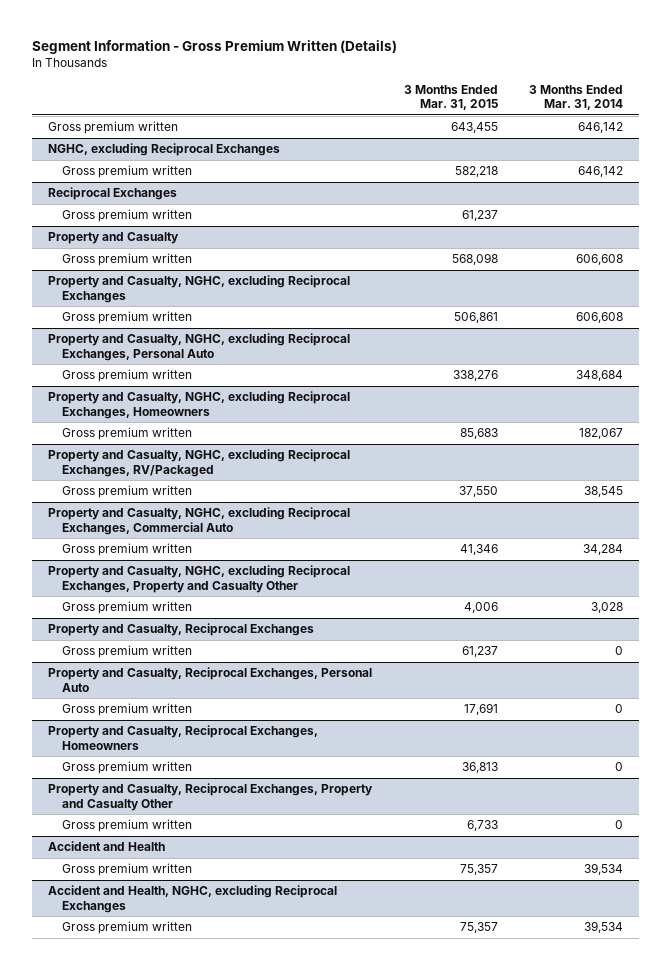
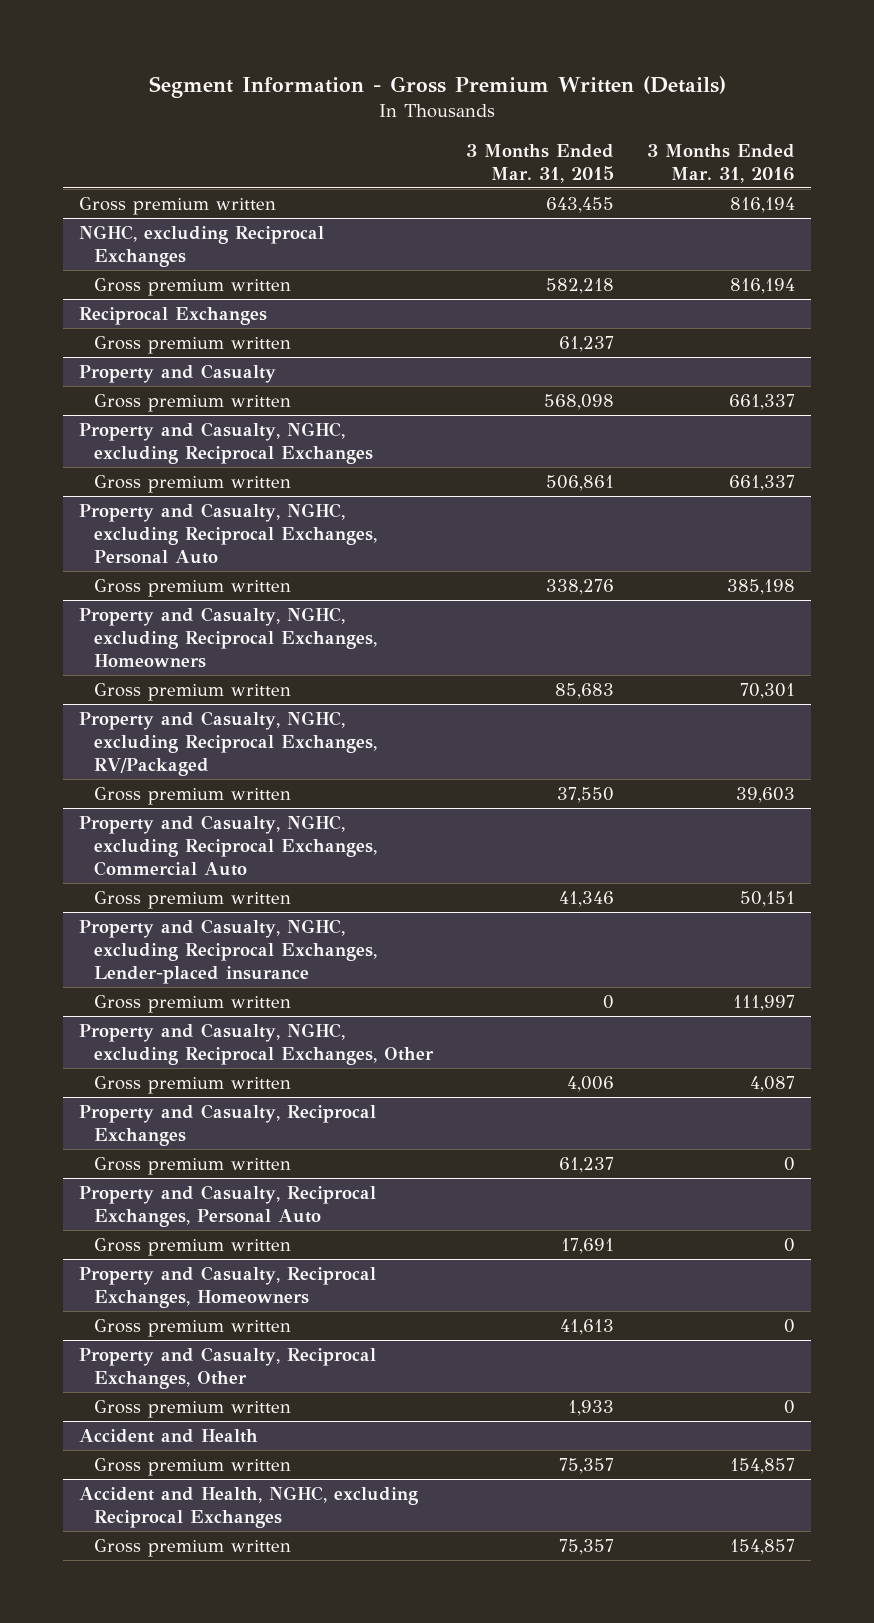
[529,84,624,111] 3 Months Ended Mar. 31, 2014 -> none
none -> [646,143,795,183] 3 Months Ended Mar. 31, 2016
none -> [79,918,377,985] Property and Casualty, NGHC, excluding Reciprocal Exchanges, Lender-placed insurance
none -> [93,994,291,1013] Gross premium written
[48,565,351,593] Property and Casualty, NGHC, excluding Reciprocal Exchanges, Property and Casualty Other -> [79,1022,434,1066] Property and Casualty, NGHC, excluding Reciprocal Exchanges, Other
[461,762,498,774] 36,813 -> [559,1318,614,1335] 41,613
[48,783,374,811] Property and Casualty, Reciprocal Exchanges, Property and Casualty Other -> [79,1346,377,1390] Property and Casualty, Reciprocal Exchanges, Other
[466,820,498,832] 6,733 -> [567,1399,614,1416] 1,933

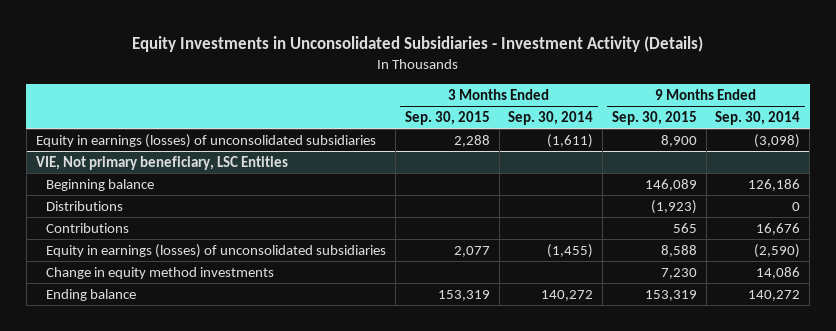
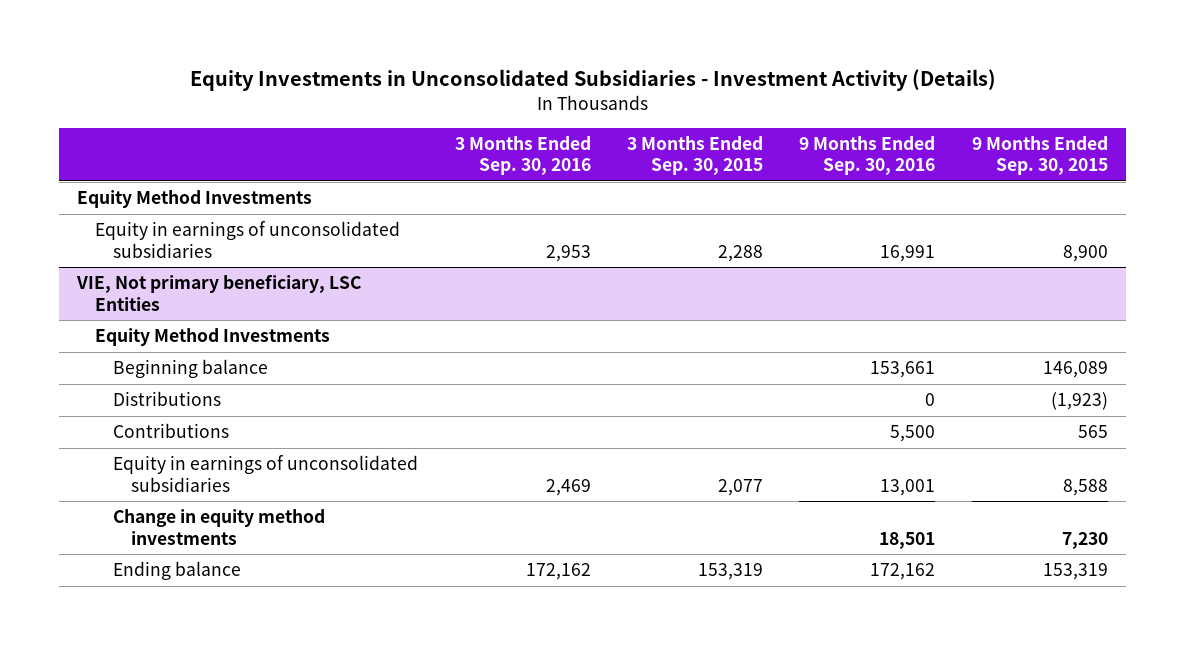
[508,110,594,125] Sep. 30, 2014 -> none
[715,110,801,125] Sep. 30, 2014 -> none
none -> [454,135,591,176] 3 Months Ended Sep. 30, 2016
none -> [799,135,936,176] 9 Months Ended Sep. 30, 2016
none -> [77,190,313,209] Equity Method Investments
[35,133,376,148] Equity in earnings (losses) of unconsolidated subsidiaries -> [95,221,401,258] Equity in earnings of unconsolidated subsidiaries
none -> [95,328,331,347] Equity Method Investments
[46,243,387,258] Equity in earnings (losses) of unconsolidated subsidiaries -> [113,455,419,492] Equity in earnings of unconsolidated subsidiaries

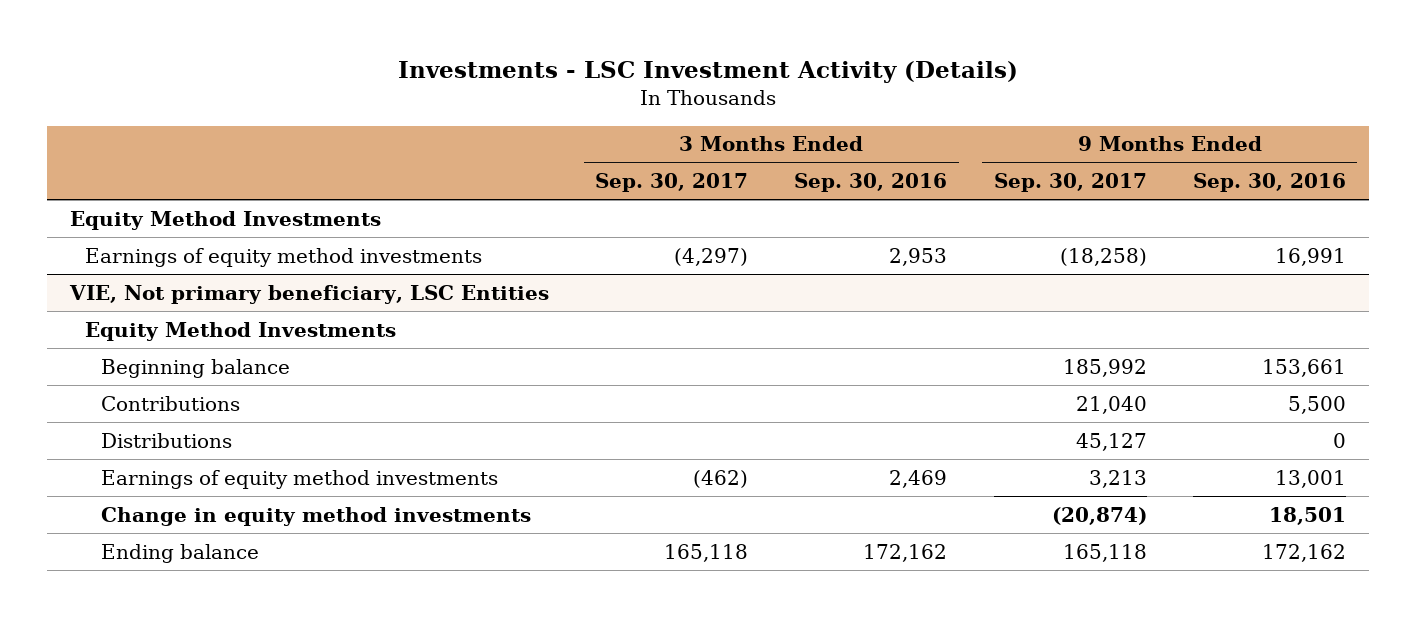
[189,69,996,92] Equity Investments in Unconsolidated Subsidiaries - Investment Activity (Details) -> [397,61,1018,84] Investments - LSC Investment Activity (Details)
[627,135,764,176] 3 Months Ended Sep. 30, 2015 -> none
[971,135,1108,176] 9 Months Ended Sep. 30, 2015 -> none
none -> [595,173,749,193] Sep. 30, 2017
none -> [993,173,1147,193] Sep. 30, 2017
[95,221,401,258] Equity in earnings of unconsolidated subsidiaries -> [85,247,483,267] Earnings of equity method investments
[113,391,222,407] Distributions -> [100,432,232,448] Distributions
[113,455,419,492] Equity in earnings of unconsolidated subsidiaries -> [100,469,498,489] Earnings of equity method investments

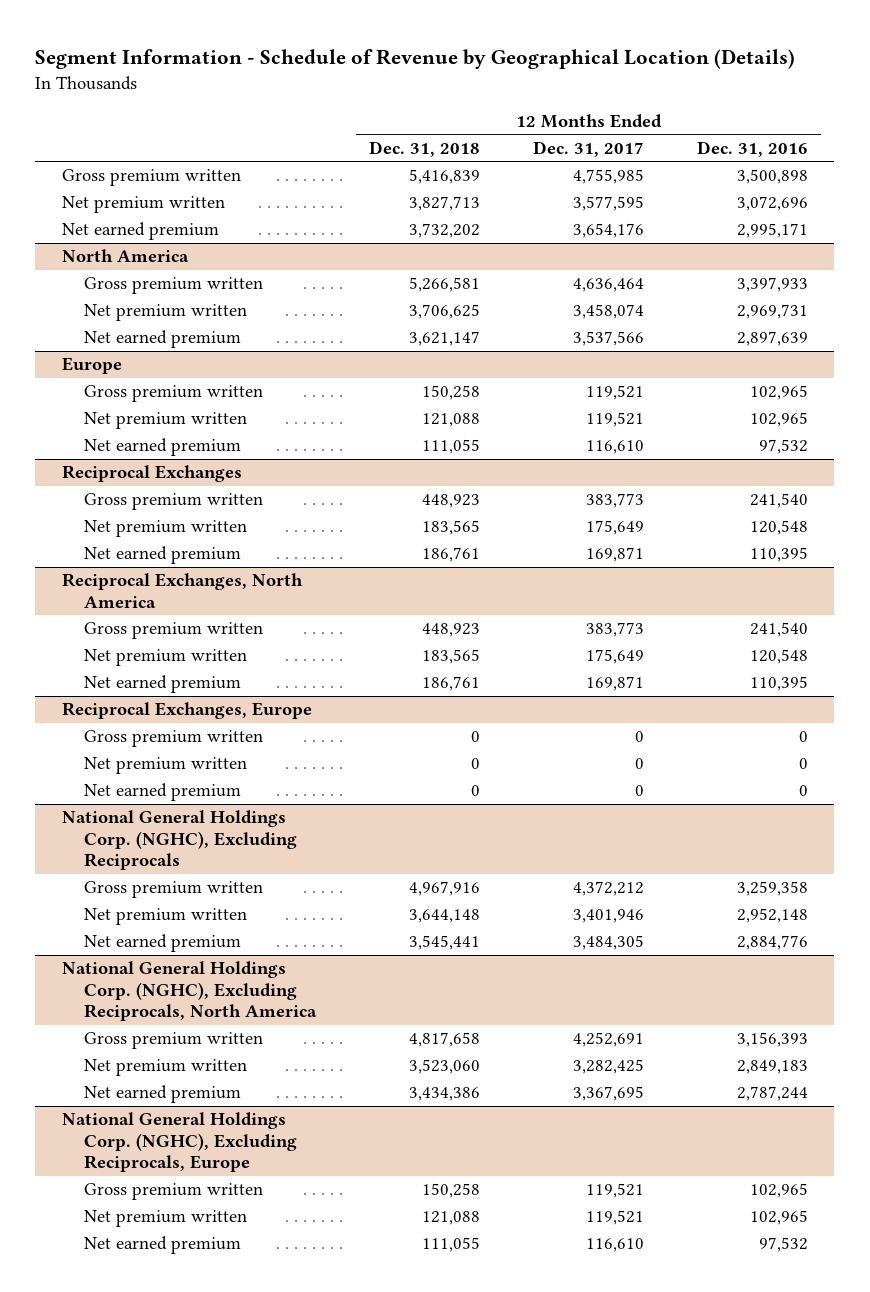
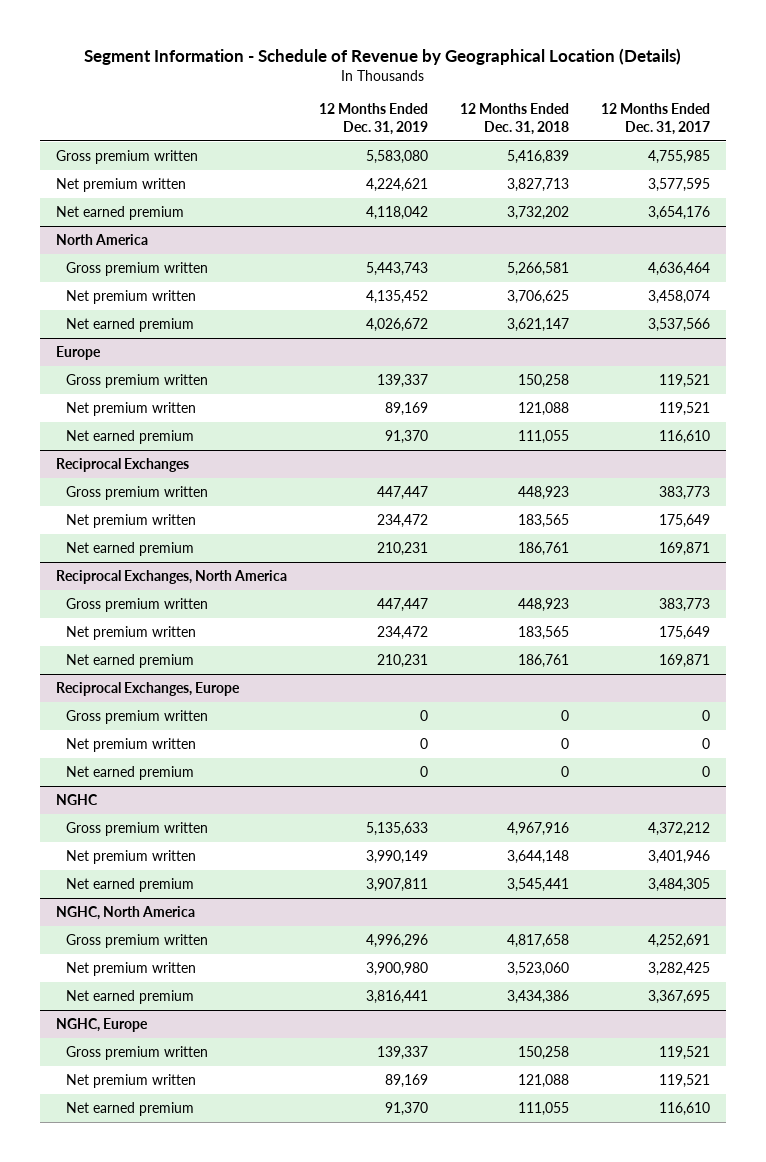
[697,140,809,157] Dec. 31, 2016 -> none
none -> [318,103,428,135] 12 Months Ended Dec. 31, 2019
[61,810,298,871] National General Holdings Corp. (NGHC), Excluding Reciprocals -> [55,794,98,806] NGHC
[61,961,318,1022] National General Holdings Corp. (NGHC), Excluding Reciprocals, North America -> none
none -> [55,906,195,921] NGHC, North America
[61,1112,298,1173] National General Holdings Corp. (NGHC), Excluding Reciprocals, Europe -> none
none -> [55,1018,148,1033] NGHC, Europe

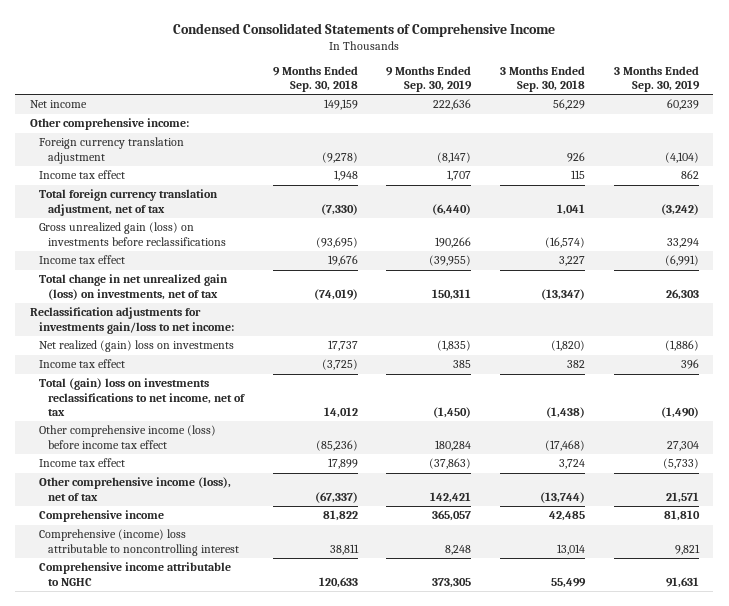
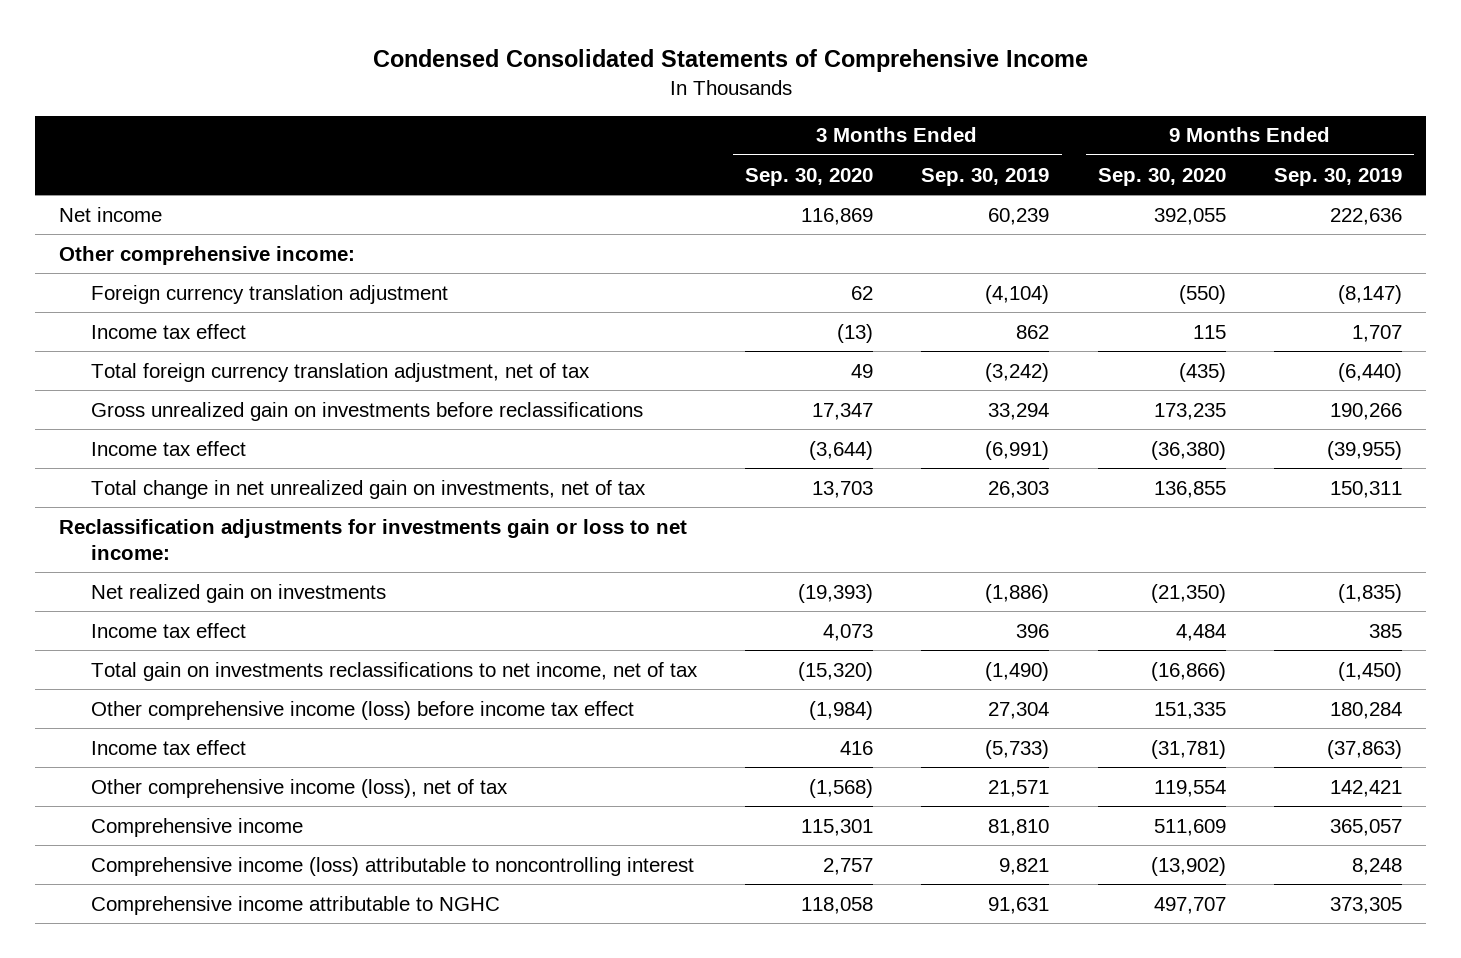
[272,65,358,93] 9 Months Ended Sep. 30, 2018 -> none
[500,65,586,93] 3 Months Ended Sep. 30, 2018 -> none
none -> [745,167,874,186] Sep. 30, 2020
none -> [1097,167,1226,186] Sep. 30, 2020
[38,222,226,246] Gross unrealized gain (loss) on investments before reclassifications -> [91,401,644,421] Gross unrealized gain on investments before reclassifications
[38,274,228,300] Total change in net unrealized gain (loss) on investments, net of tax -> [91,479,647,499] Total change in net unrealized gain on investments, net of tax
[29,307,234,334] Reclassification adjustments for investments gain/loss to net income: -> [59,518,688,560] Reclassification adjustments for investments gain or loss to net income:
[38,340,234,353] Net realized (gain) loss on investments -> [91,583,387,603] Net realized gain on investments
[38,378,245,416] Total (gain) loss on investments reclassifications to net income, net of tax -> [91,661,699,681] Total gain on investments reclassifications to net income, net of tax
[38,529,239,556] Comprehensive (income) loss attributable to noncontrolling interest -> [91,856,695,876] Comprehensive income (loss) attributable to noncontrolling interest

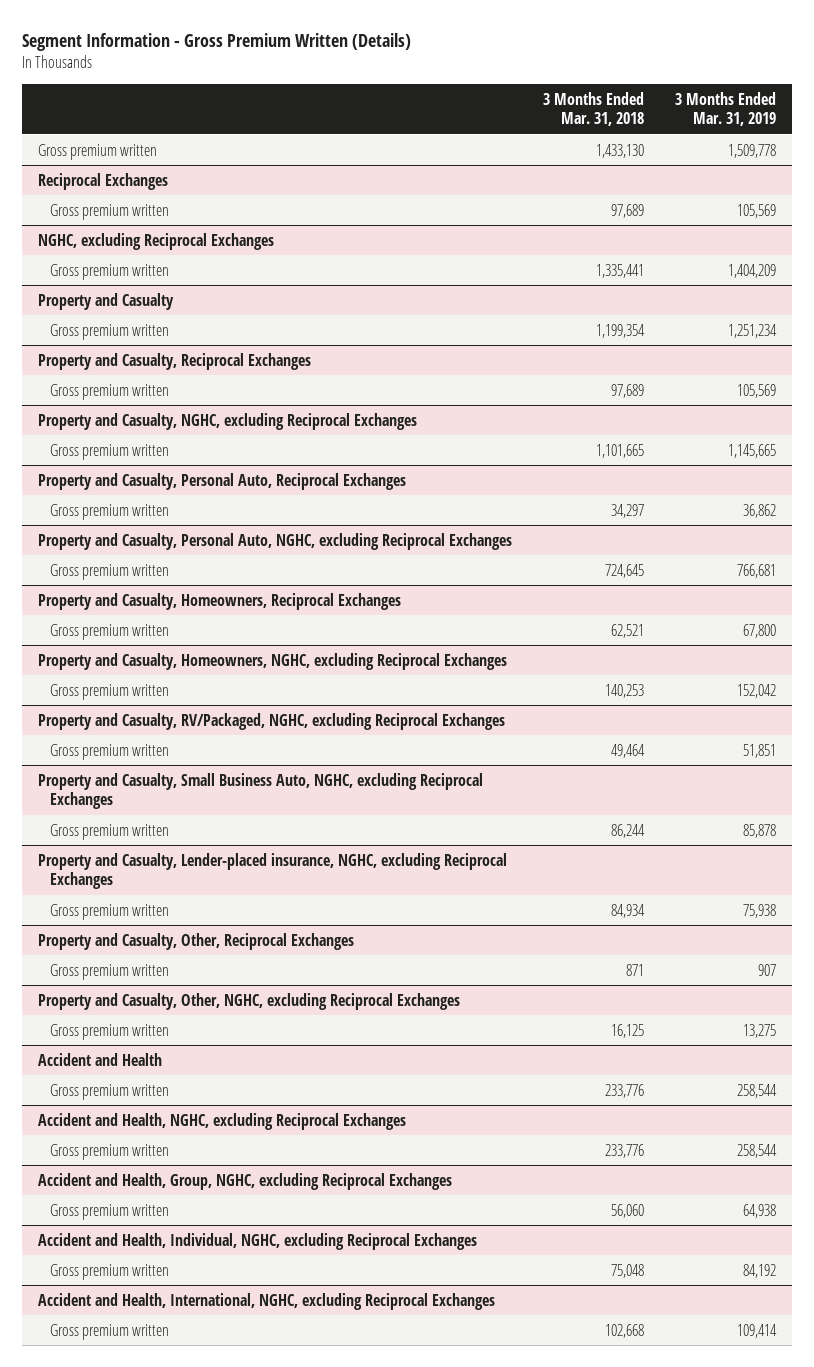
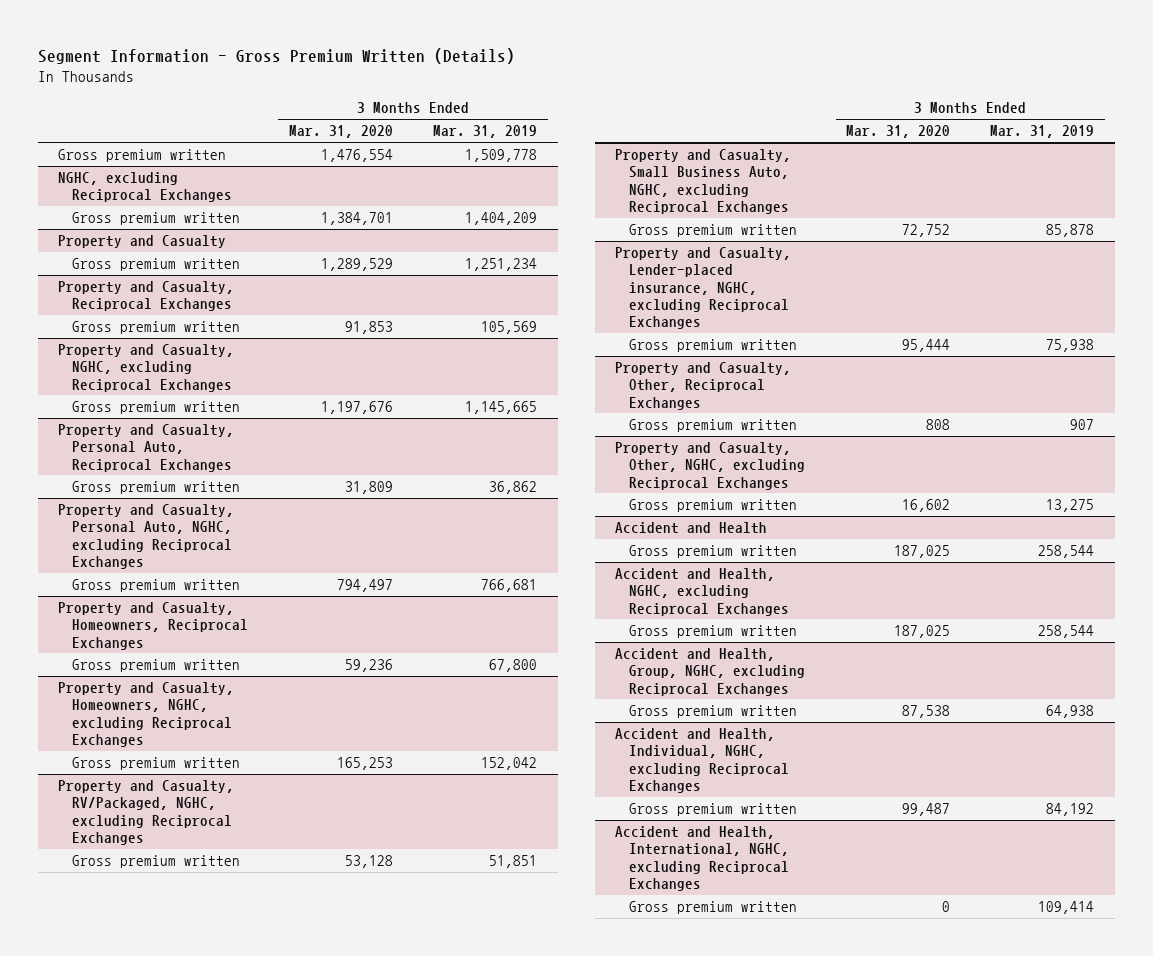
[542,91,644,127] 3 Months Ended Mar. 31, 2018 -> none
none -> [288,125,393,139] Mar. 31, 2020
[37,172,168,190] Reciprocal Exchanges -> none
[50,203,170,220] Gross premium written -> none

